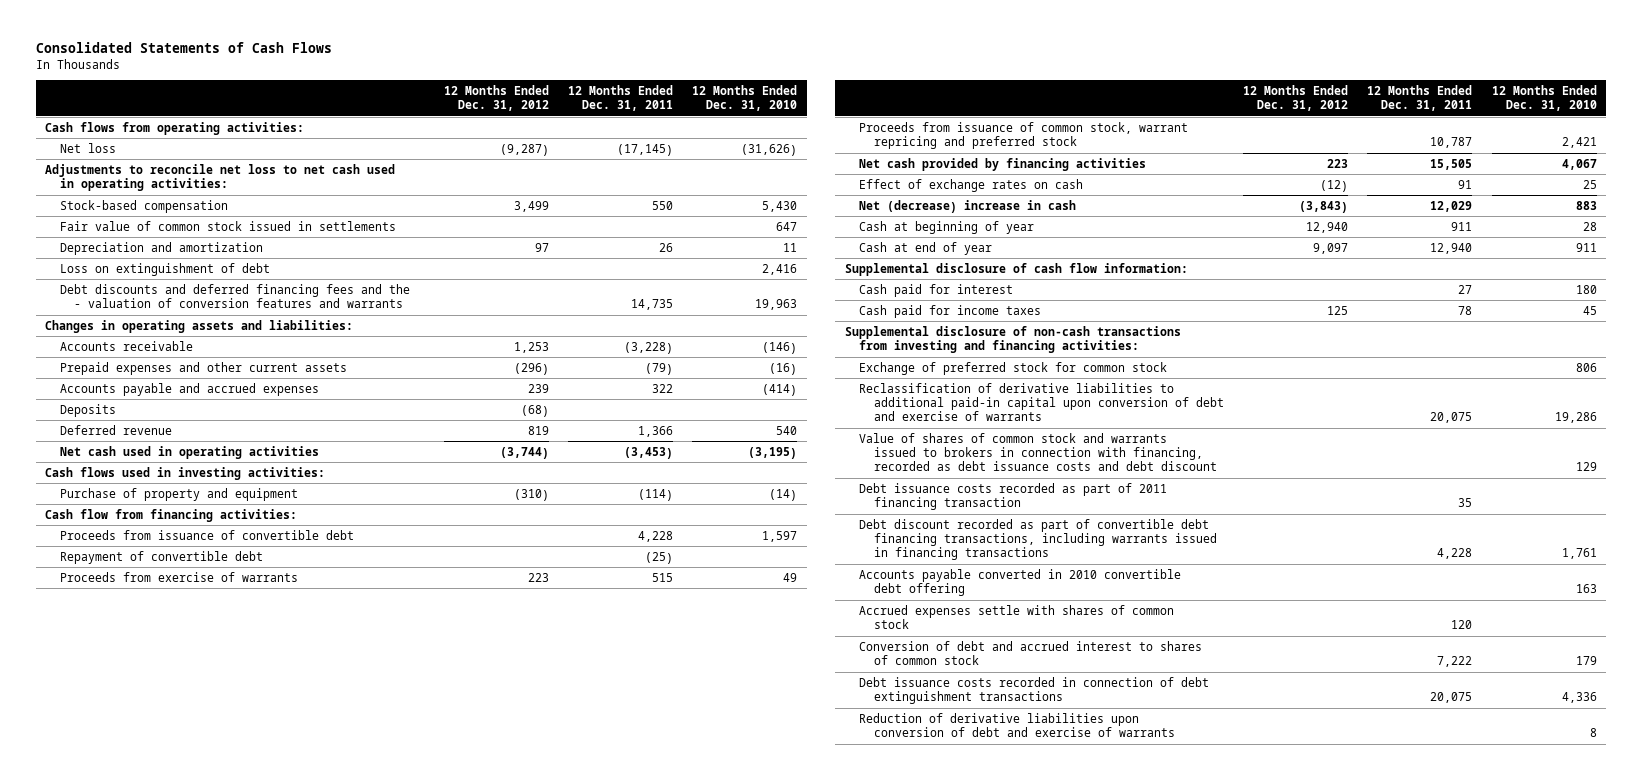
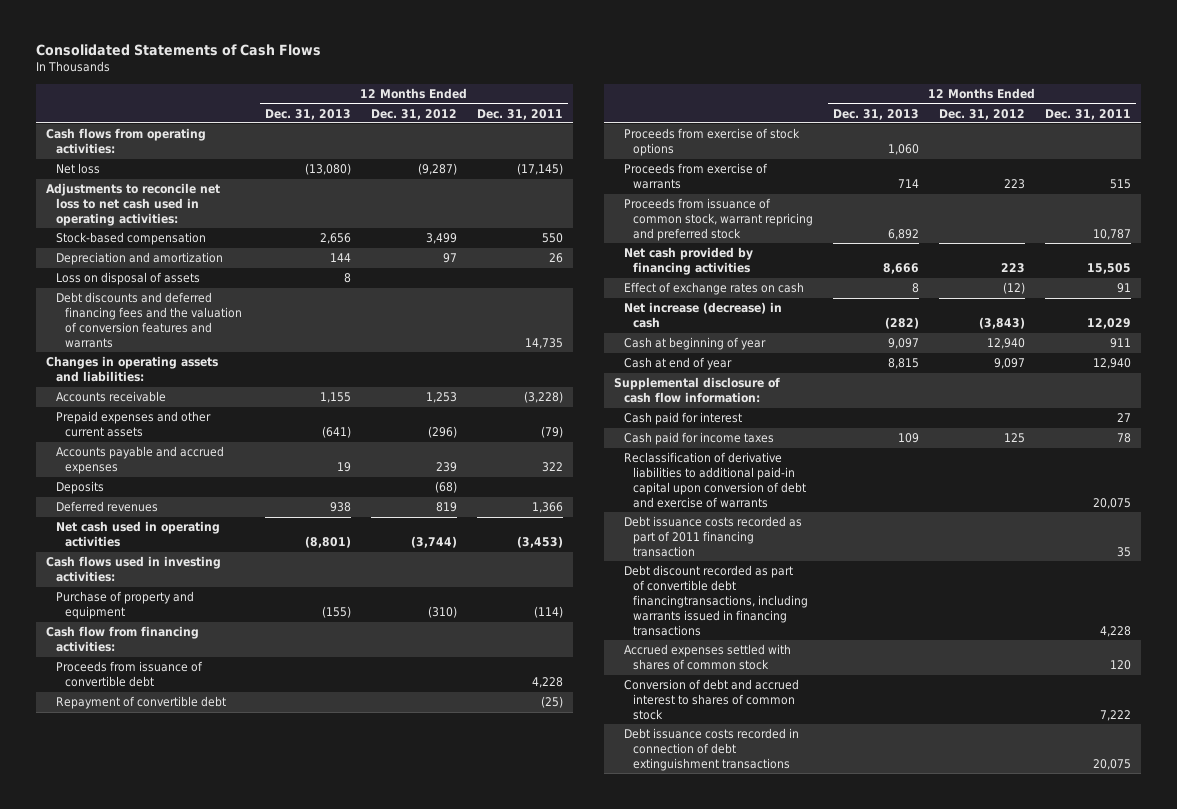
[692,84,798,112] 12 Months Ended Dec. 31, 2010 -> none
none -> [265,108,352,120] Dec. 31, 2013
[59,220,396,231] Fair value of common stock issued in settlements -> none
[59,262,270,276] Loss on extinguishment of debt -> none
none -> [55,272,200,286] Loss on disposal of assets
[59,283,410,309] Debt discounts and deferred financing fees and the - valuation of conversion features and warrants -> [55,292,243,348] Debt discounts and deferred financing fees and the valuation of conversion features and warrants
[59,424,172,435] Deferred revenue -> [55,501,158,513] Deferred revenues
none -> [623,128,800,157] Proceeds from exercise of stock options
[859,199,1077,213] Net (decrease) increase in cash -> [623,302,782,329] Net increase (decrease) in cash
[844,325,1181,354] Supplemental disclosure of non-cash transactions from investing and financing activities: -> none
[859,361,1168,375] Exchange of preferred stock for common stock -> none
[859,432,1217,472] Value of shares of common stock and warrants issued to brokers in connection with financing, recorded as debt issuance costs and debt discount -> none
[859,568,1182,597] Accounts payable converted in 2010 convertible debt offering -> none
[859,518,1217,561] Debt discount recorded as part of convertible debt financing transactions, including warrants issued in financing transactions -> [623,565,809,636] Debt discount recorded as part of convertible debt financingtransactions, including warrants issued in financing transactions
[859,604,1175,630] Accrued expenses settle with shares of common stock -> [623,644,791,671] Accrued expenses settled with shares of common stock
[859,712,1175,738] Reduction of derivative liabilities upon conversion of debt and exercise of warrants -> none

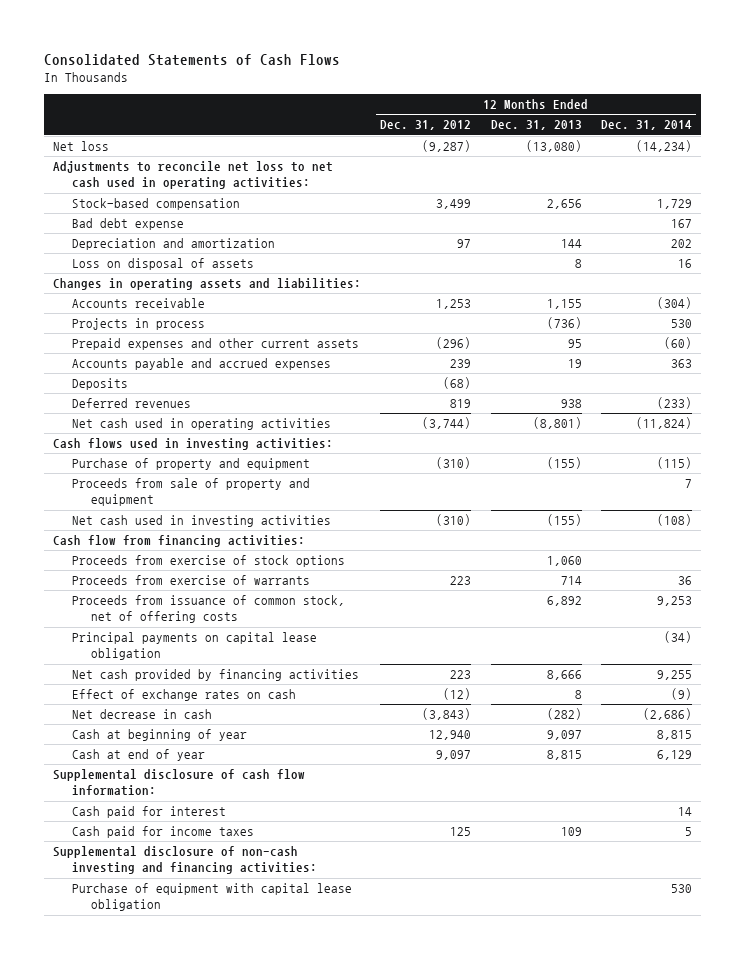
[477,108,564,120] Dec. 31, 2011 -> none
none -> [600,120,692,131] Dec. 31, 2014
[45,128,206,155] Cash flows from operating activities: -> none
none -> [72,218,185,231] Bad debt expense
[55,292,243,348] Debt discounts and deferred financing fees and the valuation of conversion features and warrants -> none
none -> [72,318,206,331] Projects in process
[322,426,352,439] (641) -> [567,339,582,349] 95
none -> [72,478,311,507] Proceeds from sale of property and equipment
none -> [72,515,332,528] Net cash used in investing activities
[55,661,203,688] Proceeds from issuance of convertible debt -> none
[55,696,226,710] Repayment of convertible debt -> none
[623,198,814,241] Proceeds from issuance of common stock, warrant repricing and preferred stock -> [72,595,346,624] Proceeds from issuance of common stock, net of offering costs
none -> [72,632,318,661] Principal payments on capital lease obligation
[623,302,782,329] Net increase (decrease) in cash -> [72,709,213,720] Net decrease in cash
[623,452,807,508] Reclassification of derivative liabilities to additional paid-in capital upon conversion of debt and exercise of warrants -> none
[623,516,802,557] Debt issuance costs recorded as part of 2011 financing transaction -> none
[623,565,809,636] Debt discount recorded as part of convertible debt financingtransactions, including warrants issued in financing transactions -> none
[623,644,791,671] Accrued expenses settled with shares of common stock -> none
[623,679,799,720] Conversion of debt and accrued interest to shares of common stock -> none
[623,728,799,771] Debt issuance costs recorded in connection of debt extinguishment transactions -> none
none -> [53,846,318,875] Supplemental disclosure of non-cash investing and financing activities:
none -> [72,883,353,912] Purchase of equipment with capital lease obligation

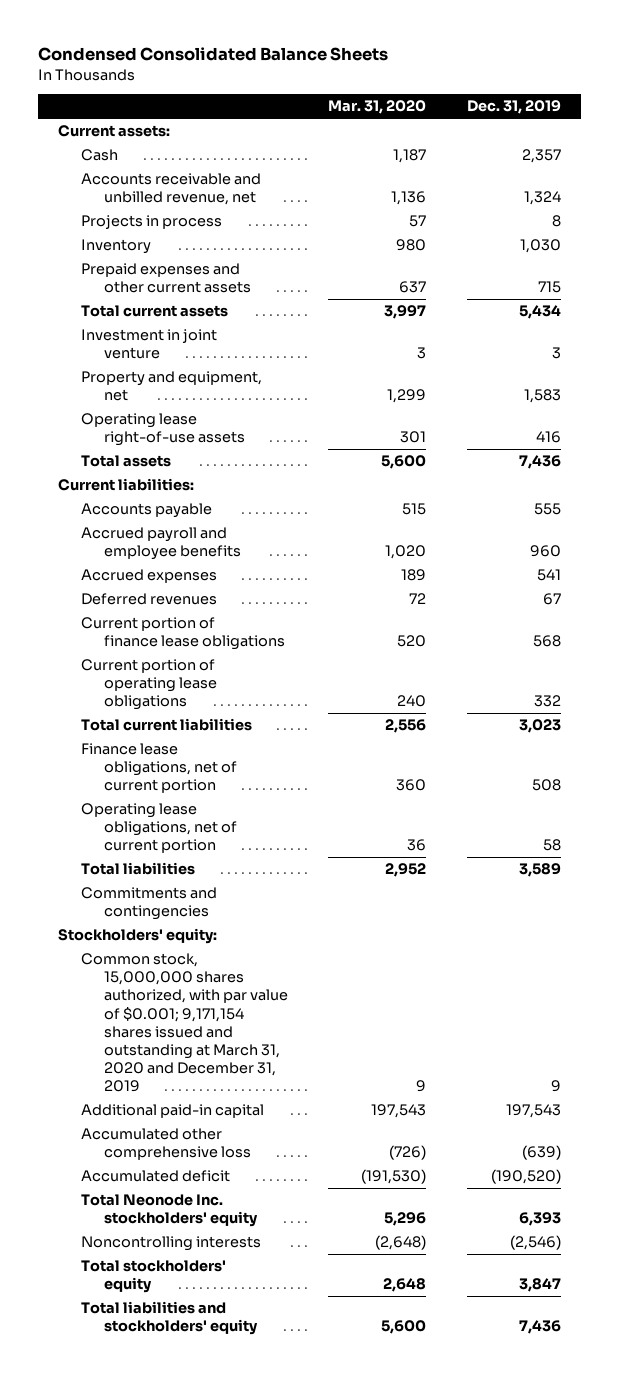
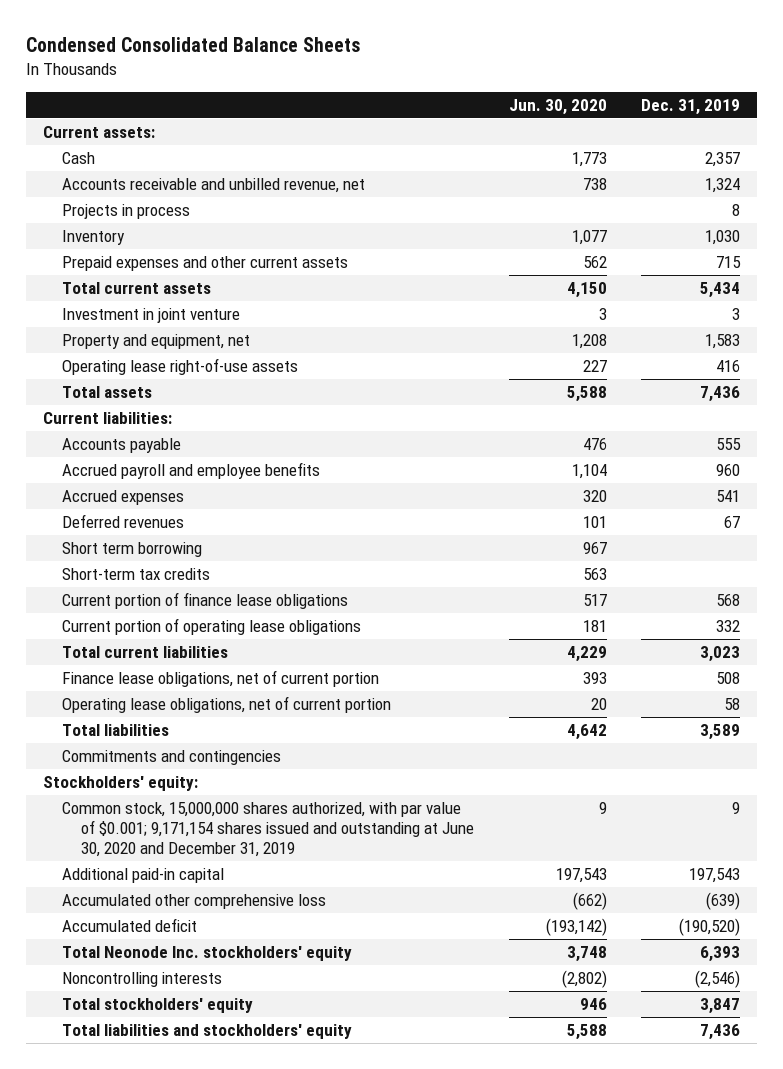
[328,100,427,115] Mar. 31, 2020 -> none
none -> [508,98,607,115] Jun. 30, 2020
none -> [62,542,203,558] Short term borrowing
none -> [62,568,211,581] Short-term tax credits
[81,953,288,1092] Common stock, 15,000,000 shares authorized, with par value of $0.001; 9,171,154 shares issued and outstanding at March 31, 2020 and December 31, 2019 -> [62,802,475,858] Common stock, 15,000,000 shares authorized, with par value of $0.001; 9,171,154 shares issued and outstanding at June 30, 2020 and December 31, 2019

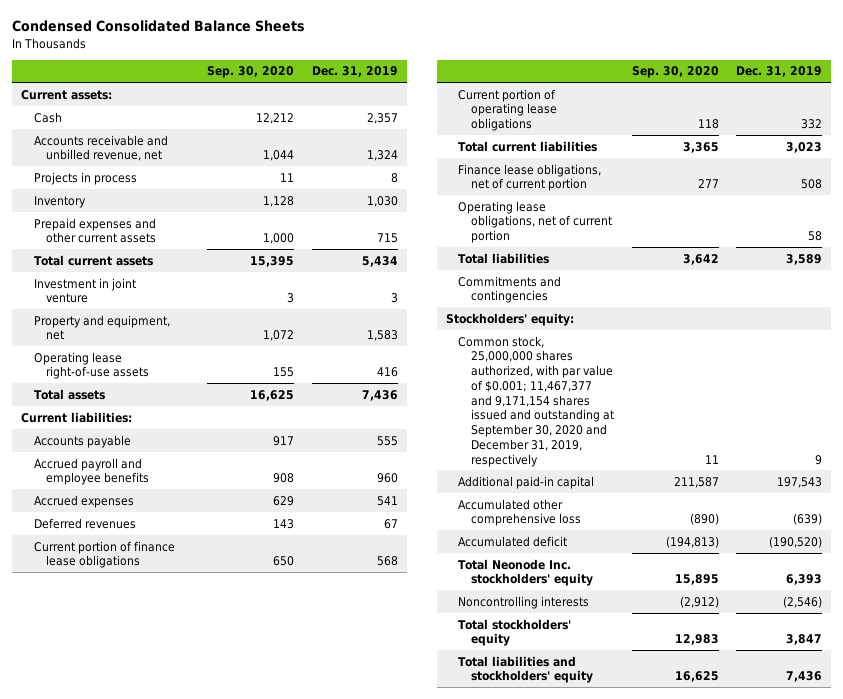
[508,98,607,115] Jun. 30, 2020 -> none
none -> [206,66,294,79] Sep. 30, 2020
[62,542,203,558] Short term borrowing -> none
[62,568,211,581] Short-term tax credits -> none
[62,802,475,858] Common stock, 15,000,000 shares authorized, with par value of $0.001; 9,171,154 shares issued and outstanding at June 30, 2020 and December 31, 2019 -> [458,335,614,467] Common stock, 25,000,000 shares authorized, with par value of $0.001; 11,467,377 and 9,171,154 shares issued and outstanding at September 30, 2020 and December 31, 2019, respectively

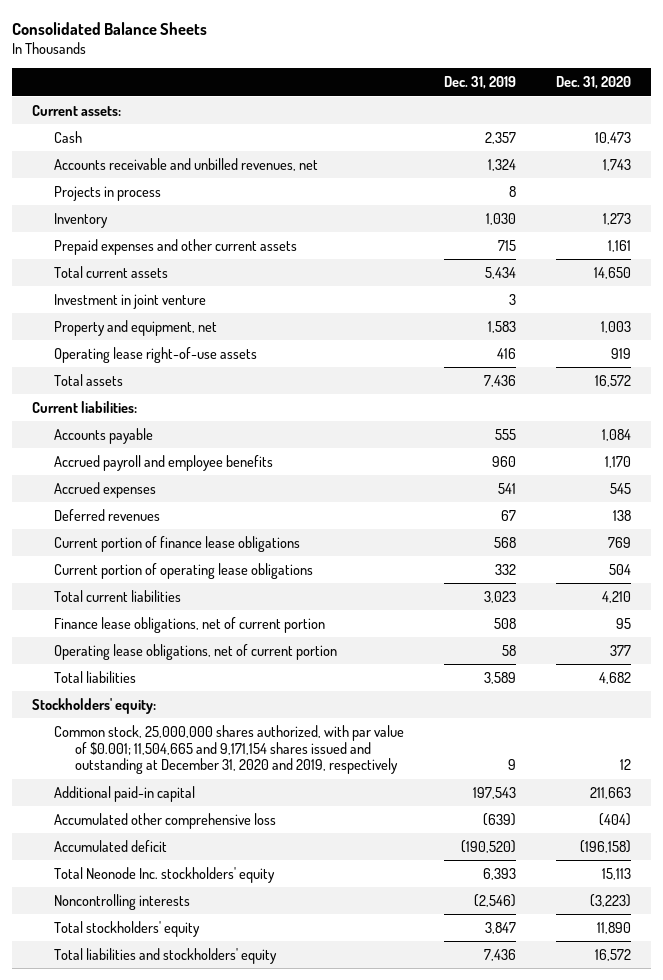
[12,20,306,33] Condensed Consolidated Balance Sheets -> [12,21,208,35] Consolidated Balance Sheets
[206,66,294,79] Sep. 30, 2020 -> none
none -> [555,76,631,90] Dec. 31, 2020
[33,134,168,162] Accounts receivable and unbilled revenue, net -> [53,157,318,171] Accounts receivable and unbilled revenues, net
[458,275,562,304] Commitments and contingencies -> none
[458,335,614,467] Common stock, 25,000,000 shares authorized, with par value of $0.001; 11,467,377 and 9,171,154 shares issued and outstanding at September 30, 2020 and December 31, 2019, respectively -> [53,724,404,775] Common stock, 25,000,000 shares authorized, with par value of $0.001; 11,504,665 and 9,171,154 shares issued and outstanding at December 31, 2020 and 2019, respectively

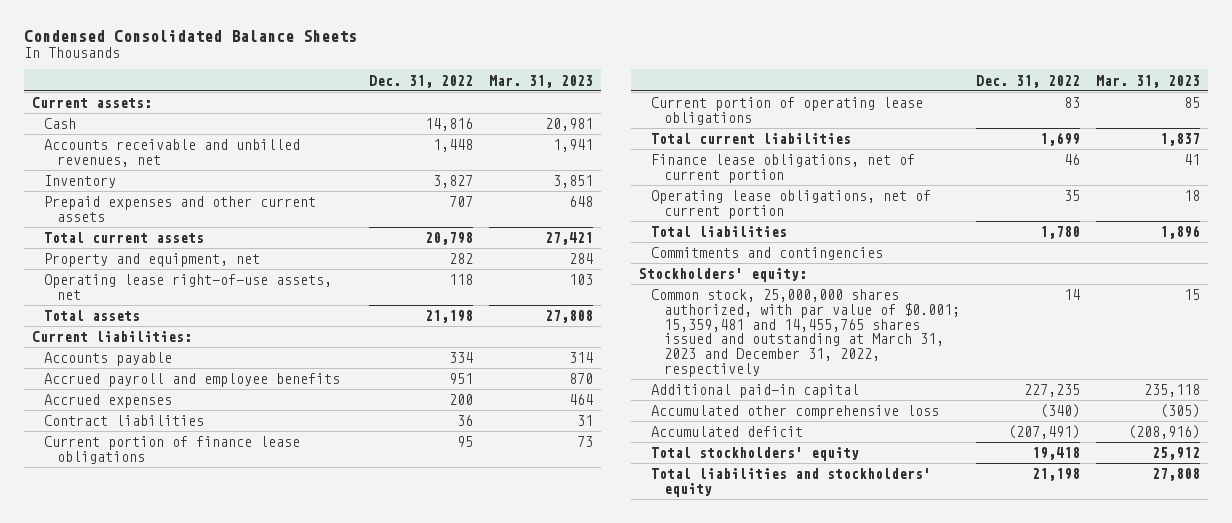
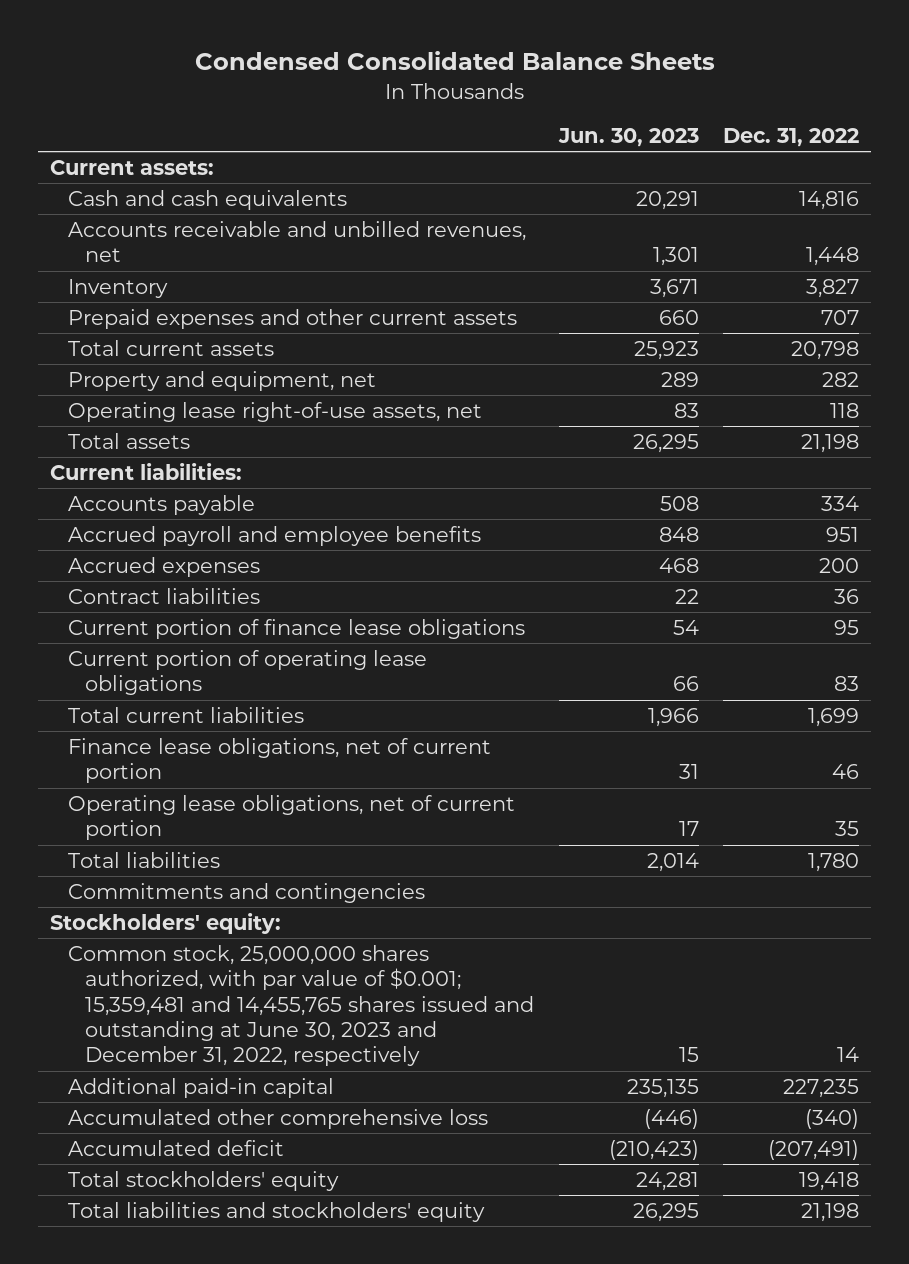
[489,74,594,88] Mar. 31, 2023 -> none
none -> [557,127,699,147] Jun. 30, 2023
[44,118,77,130] Cash -> [67,190,347,211] Cash and cash equivalents
[651,289,961,377] Common stock, 25,000,000 shares authorized, with par value of $0.001; 15,359,481 and 14,455,765 shares issued and outstanding at March 31, 2023 and December 31, 2022, respectively -> [67,945,534,1067] Common stock, 25,000,000 shares authorized, with par value of $0.001; 15,359,481 and 14,455,765 shares issued and outstanding at June 30, 2023 and December 31, 2022, respectively

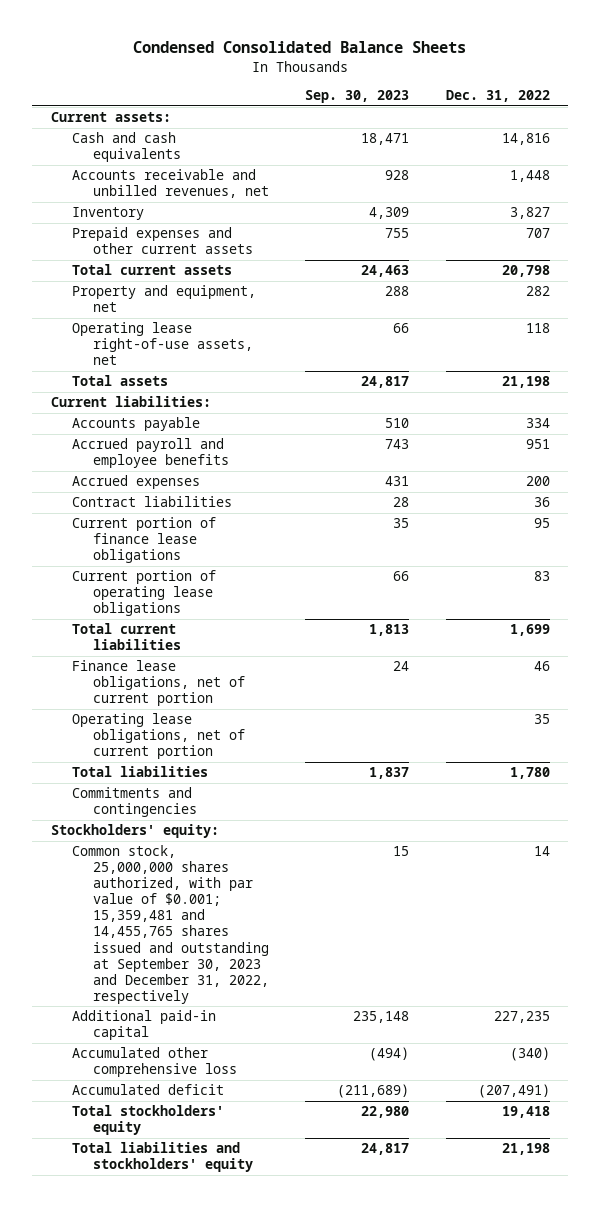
[557,127,699,147] Jun. 30, 2023 -> none
none -> [305,90,410,104] Sep. 30, 2023
[67,945,534,1067] Common stock, 25,000,000 shares authorized, with par value of $0.001; 15,359,481 and 14,455,765 shares issued and outstanding at June 30, 2023 and December 31, 2022, respectively -> [71,845,269,1004] Common stock, 25,000,000 shares authorized, with par value of $0.001; 15,359,481 and 14,455,765 shares issued and outstanding at September 30, 2023 and December 31, 2022, respectively

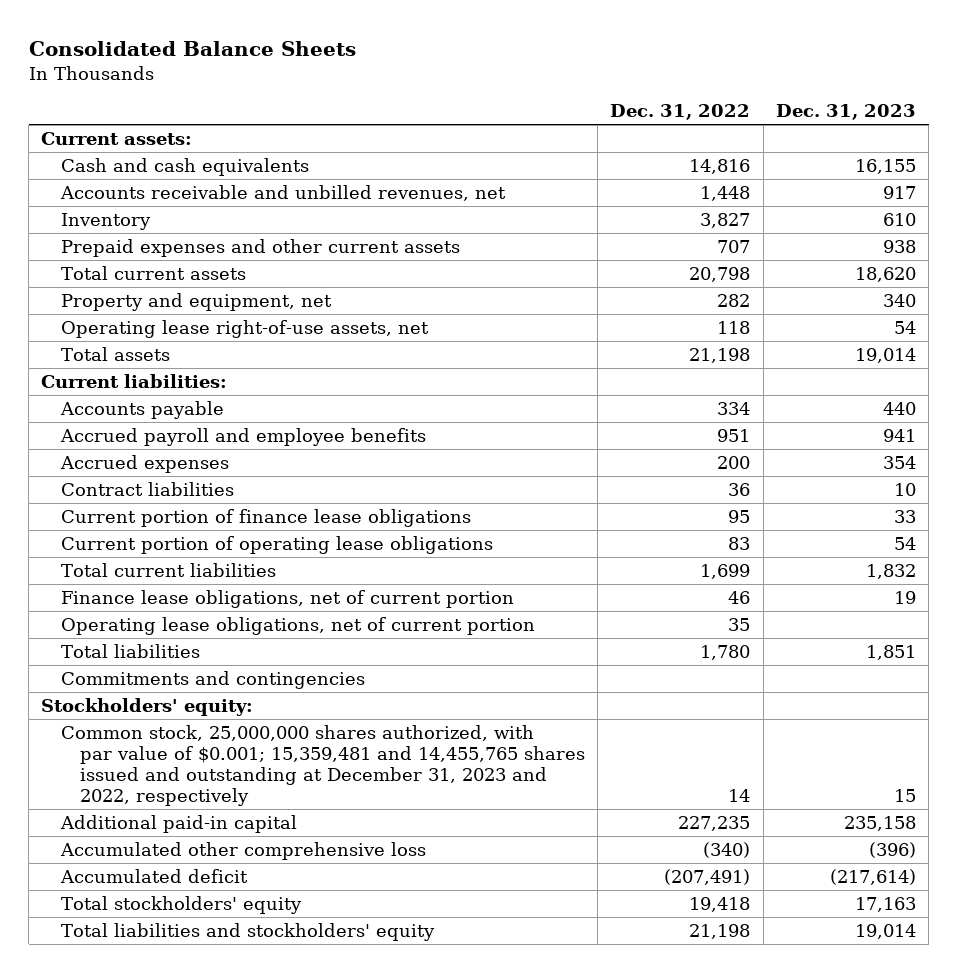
[133,41,467,54] Condensed Consolidated Balance Sheets -> [28,40,356,56] Consolidated Balance Sheets
[305,90,410,104] Sep. 30, 2023 -> none
none -> [776,104,917,121] Dec. 31, 2023
[71,845,269,1004] Common stock, 25,000,000 shares authorized, with par value of $0.001; 15,359,481 and 14,455,765 shares issued and outstanding at September 30, 2023 and December 31, 2022, respectively -> [60,724,585,806] Common stock, 25,000,000 shares authorized, with par value of $0.001; 15,359,481 and 14,455,765 shares issued and outstanding at December 31, 2023 and 2022, respectively

